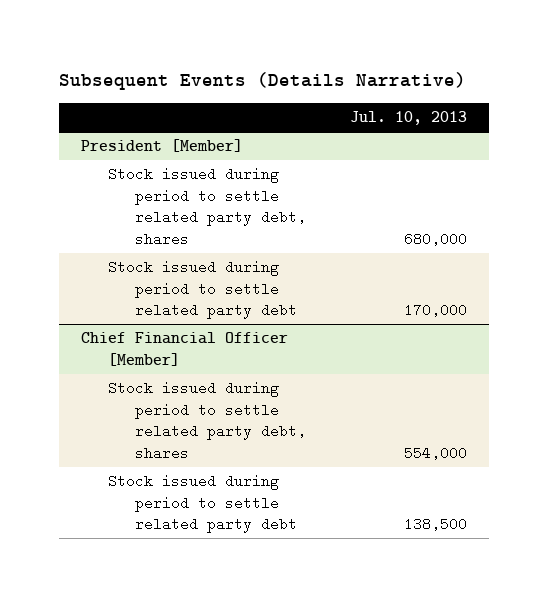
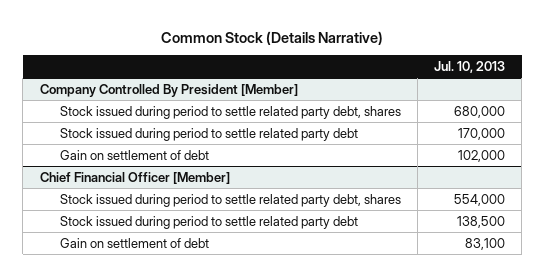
[59,71,467,90] Subsequent Events (Details Narrative) -> [161,30,384,45] Common Stock (Details Narrative)
[81,139,244,153] President [Member] -> none
none -> [39,83,298,97] Company Controlled By President [Member]
none -> [59,149,209,160] Gain on settlement of debt
none -> [59,237,209,248] Gain on settlement of debt

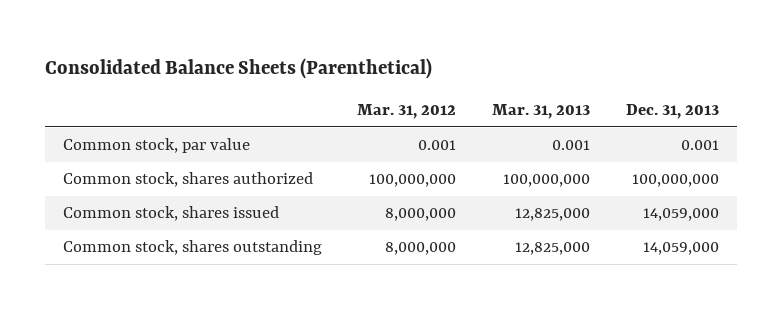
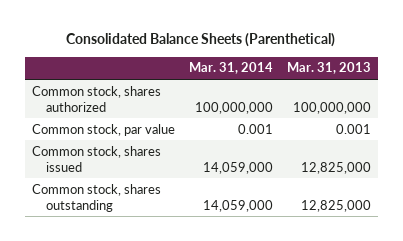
[357,104,457,120] Mar. 31, 2012 -> none
[625,104,719,120] Dec. 31, 2013 -> none
none -> [188,62,273,75] Mar. 31, 2014
[62,138,250,154] Common stock, par value -> [32,123,176,136] Common stock, par value

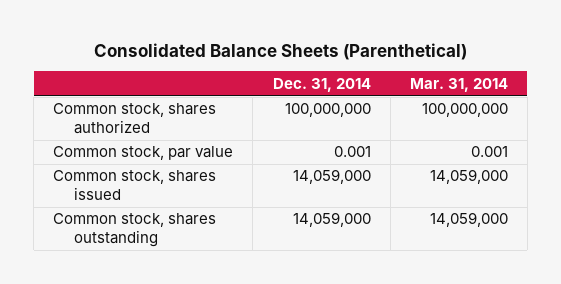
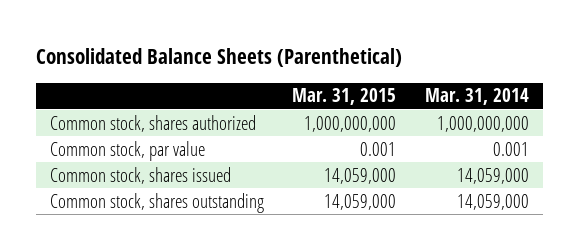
[272,77,371,92] Dec. 31, 2014 -> none
none -> [292,88,397,106] Mar. 31, 2015
[421,103,508,118] 100,000,000 -> [436,115,529,132] 1,000,000,000

